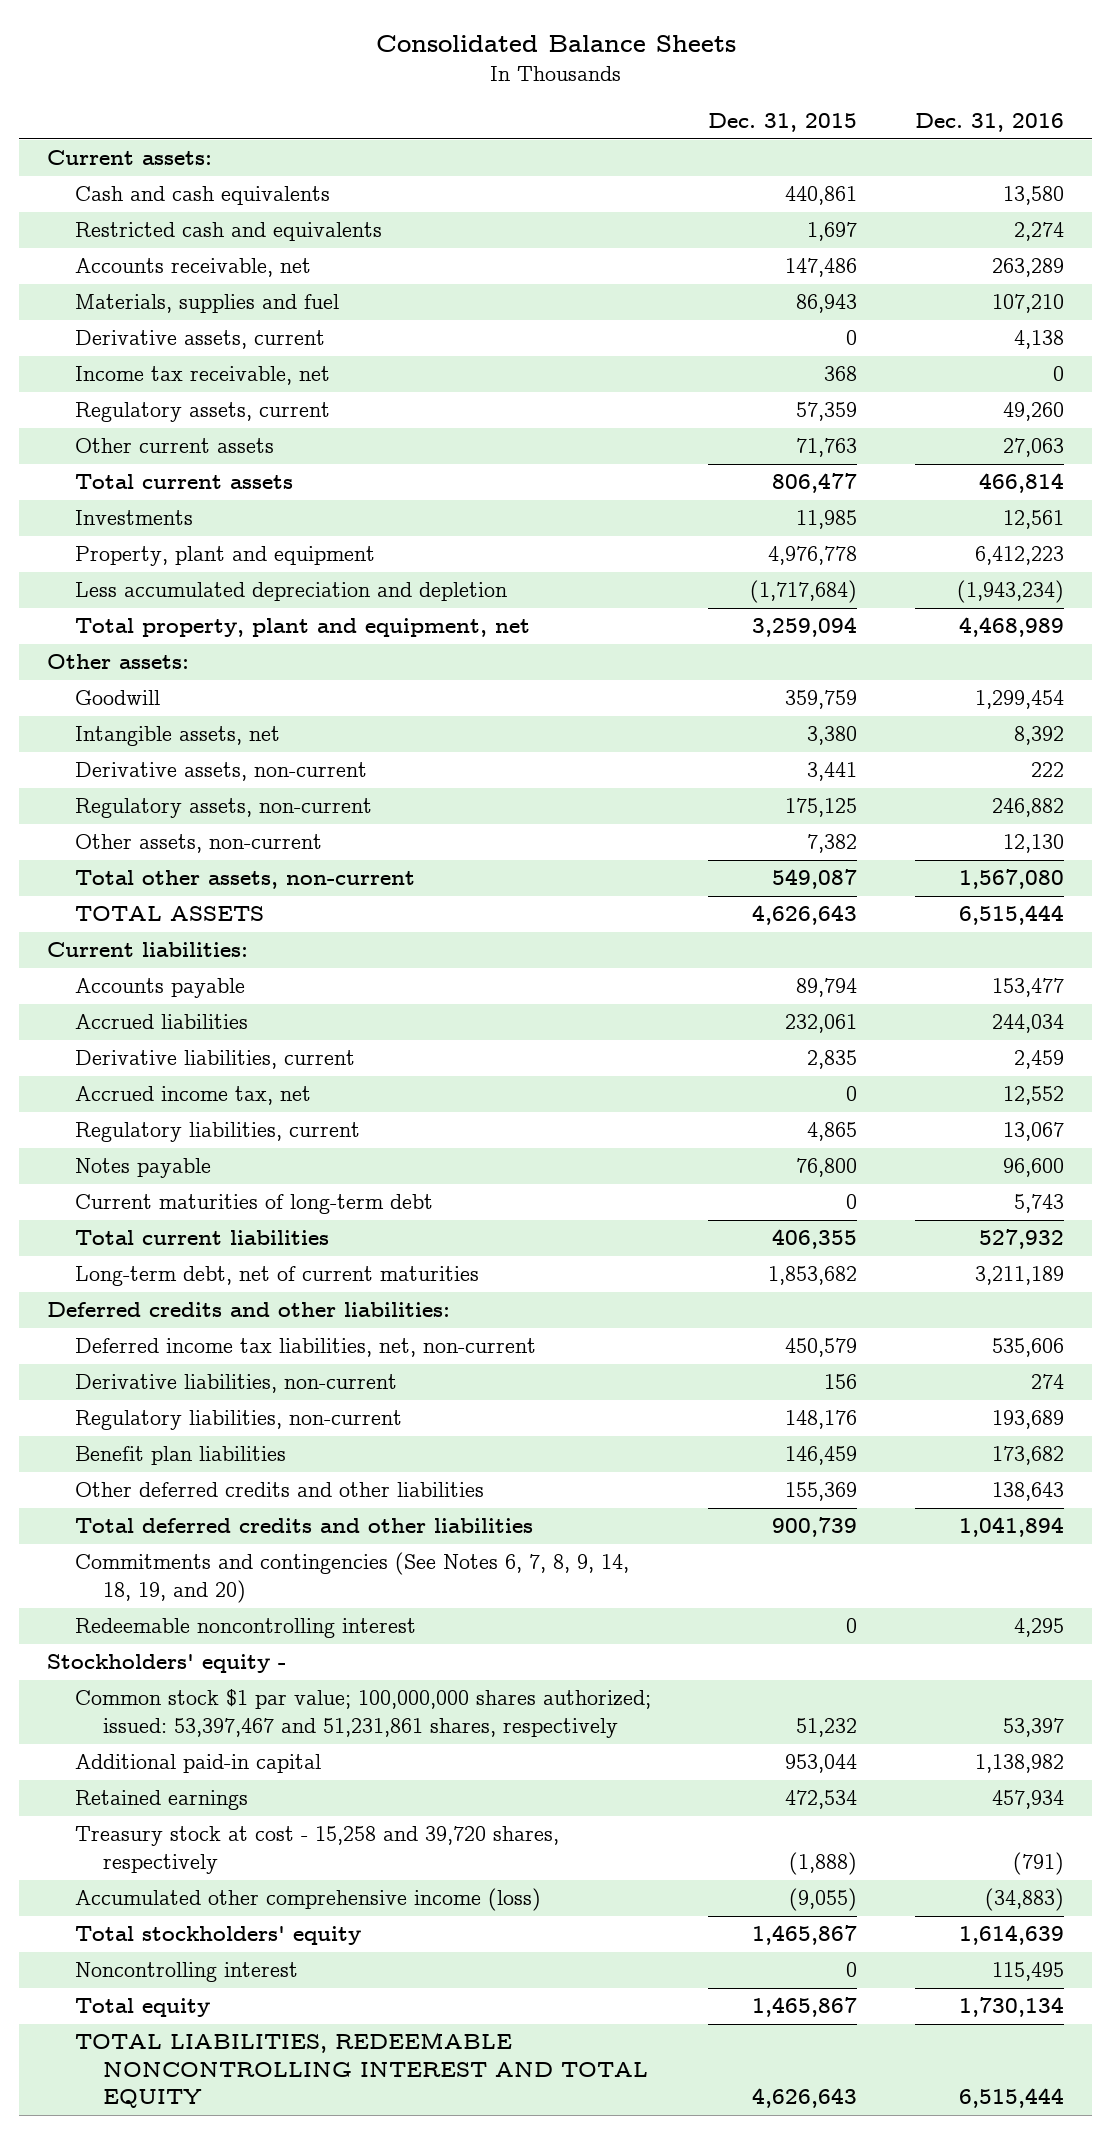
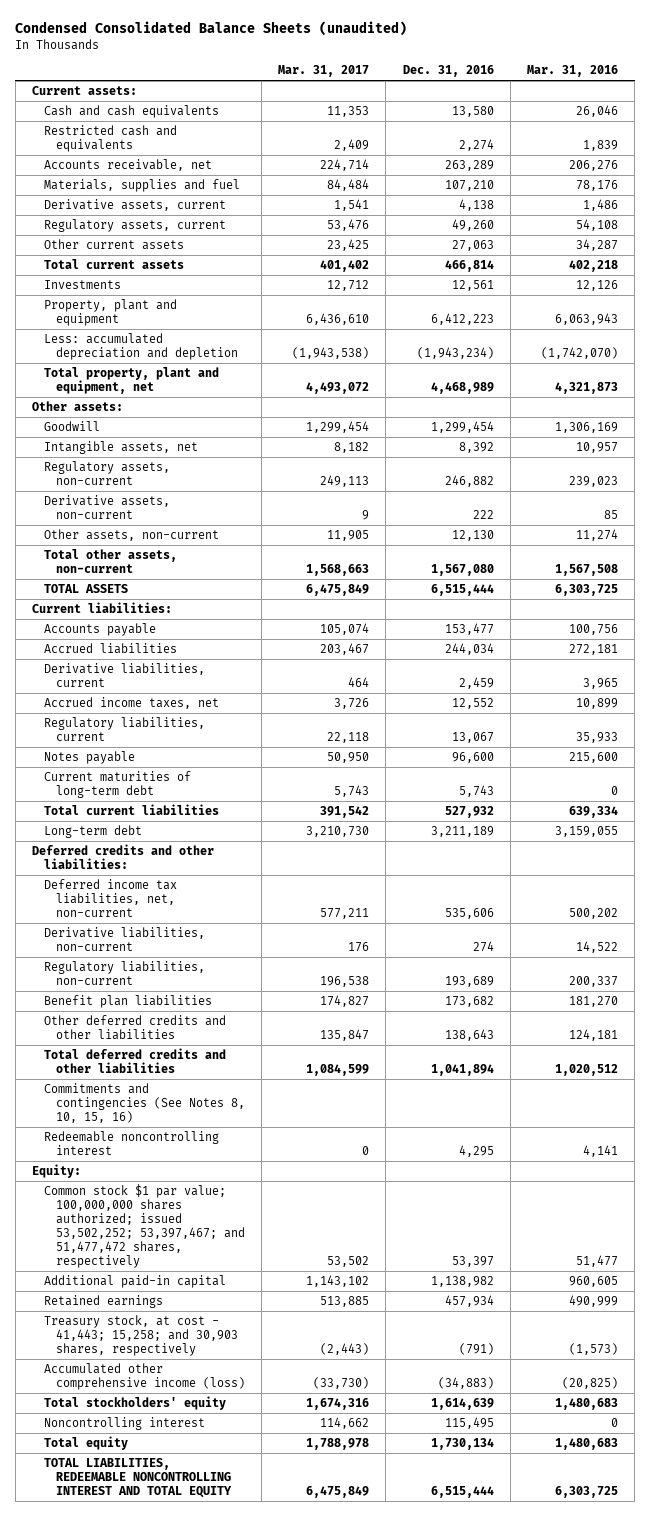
[375,35,736,53] Consolidated Balance Sheets -> [15,21,408,37] Condensed Consolidated Balance Sheets (unaudited)
[708,113,858,133] Dec. 31, 2015 -> none
none -> [278,65,370,78] Mar. 31, 2017
none -> [527,65,619,78] Mar. 31, 2016
[75,366,331,386] Income tax receivable, net -> none
[75,582,508,602] Less accumulated depreciation and depletion -> [43,333,238,361] Less: accumulated depreciation and depletion
[75,762,368,782] Derivative assets, non-current -> [43,495,170,520] Derivative assets, non-current
[75,1086,312,1106] Accrued income tax, net -> [43,697,219,710] Accrued income taxes, net
[75,1266,480,1287] Long-term debt, net of current maturities -> [43,825,142,839] Long-term debt
[75,1552,630,1603] Commitments and contingencies (See Notes 6, 7, 8, 9, 14, 18, 19, and 20) -> [43,1083,245,1124] Commitments and contingencies (See Notes 8, 10, 15, 16)
[47,1654,287,1674] Stockholders' equity - -> [32,1164,82,1179] Equity:
[75,1689,652,1738] Common stock $1 par value; 100,000,000 shares authorized; issued: 53,397,467 and 51,231,861 shares, respectively -> [43,1184,245,1269] Common stock $1 par value; 100,000,000 shares authorized; issued 53,502,252; 53,397,467; and 51,477,472 shares, respectively
[75,1826,560,1874] Treasury stock at cost - 15,258 and 39,720 shares, respectively -> [43,1315,238,1357] Treasury stock, at cost - 41,443; 15,258; and 30,903 shares, respectively

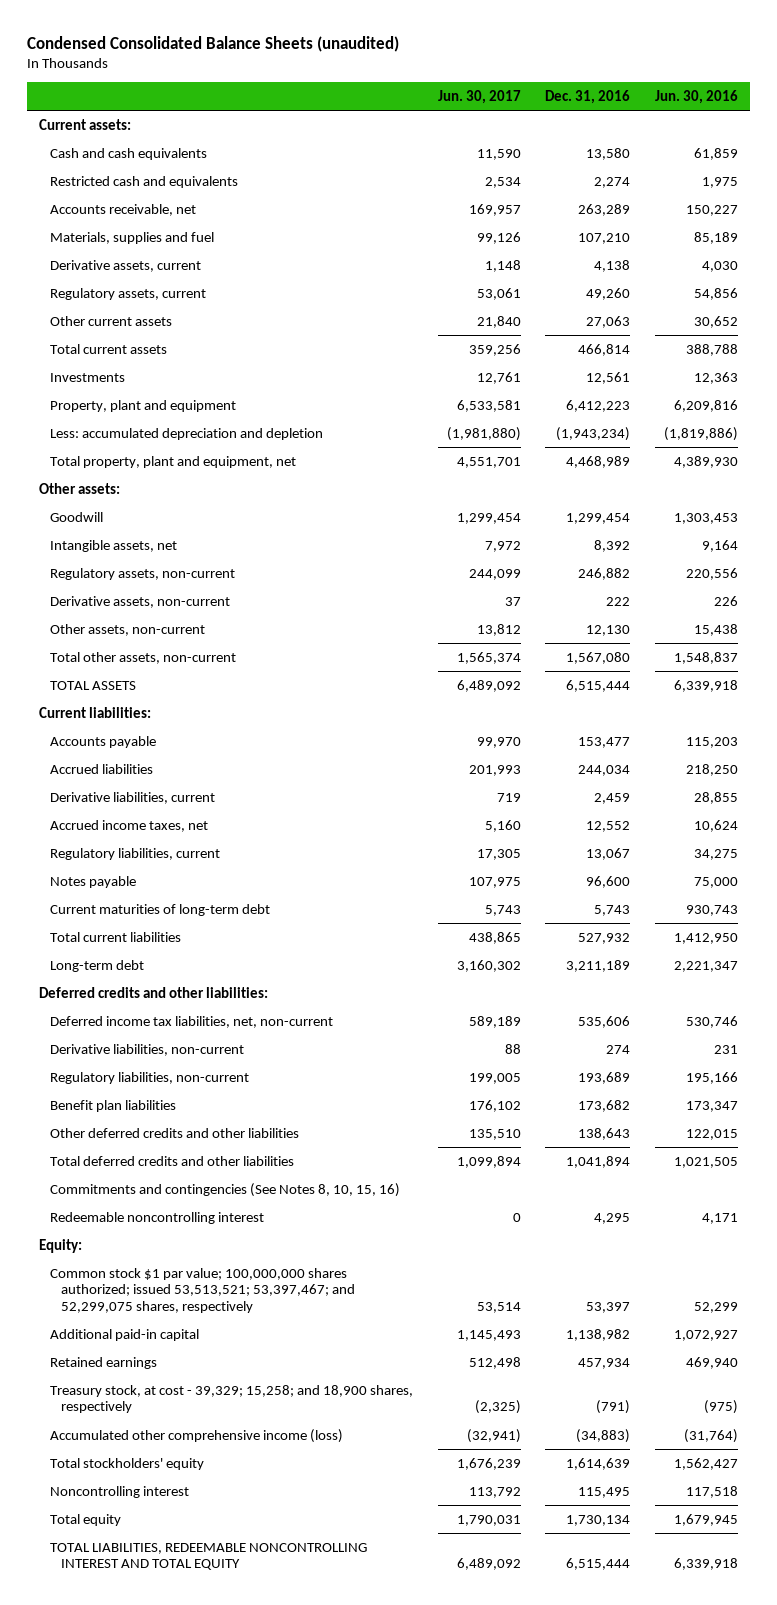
[278,65,370,78] Mar. 31, 2017 -> none
[527,65,619,78] Mar. 31, 2016 -> none
none -> [437,89,521,104] Jun. 30, 2017
none -> [654,89,738,104] Jun. 30, 2016
[43,1184,245,1269] Common stock $1 par value; 100,000,000 shares authorized; issued 53,502,252; 53,397,467; and 51,477,472 shares, respectively -> [49,1267,355,1314] Common stock $1 par value; 100,000,000 shares authorized; issued 53,513,521; 53,397,467; and 52,299,075 shares, respectively
[43,1315,238,1357] Treasury stock, at cost - 41,443; 15,258; and 30,903 shares, respectively -> [49,1384,413,1414] Treasury stock, at cost - 39,329; 15,258; and 18,900 shares, respectively

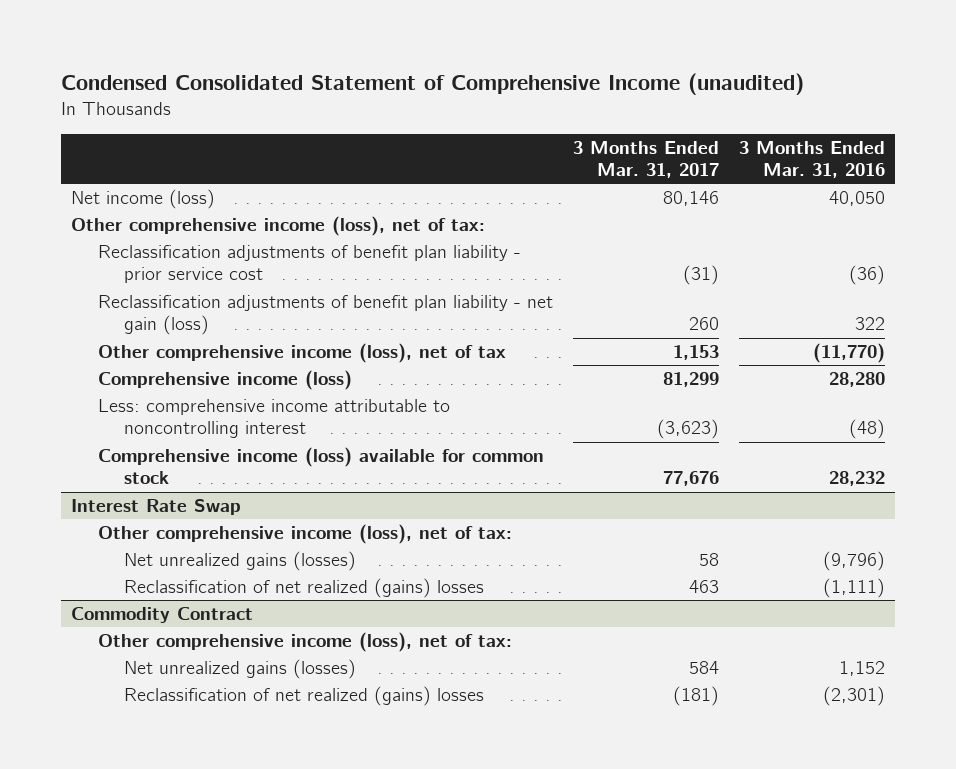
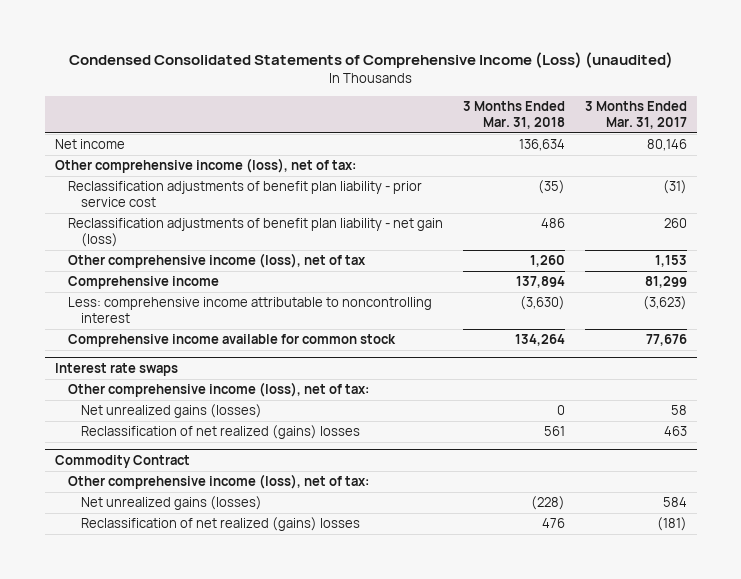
[60,72,804,95] Condensed Consolidated Statement of Comprehensive Income (unaudited) -> [68,52,673,69] Condensed Consolidated Statements of Comprehensive Income (Loss) (unaudited)
[739,140,886,179] 3 Months Ended Mar. 31, 2016 -> none
none -> [462,101,565,130] 3 Months Ended Mar. 31, 2018
[71,189,216,210] Net income (loss) -> [54,139,125,150] Net income
[97,370,352,391] Comprehensive income (loss) -> [68,276,220,290] Comprehensive income
[97,447,544,485] Comprehensive income (loss) available for common stock -> [68,334,397,348] Comprehensive income available for common stock
[71,499,242,516] Interest Rate Swap -> [54,363,178,377] Interest rate swaps

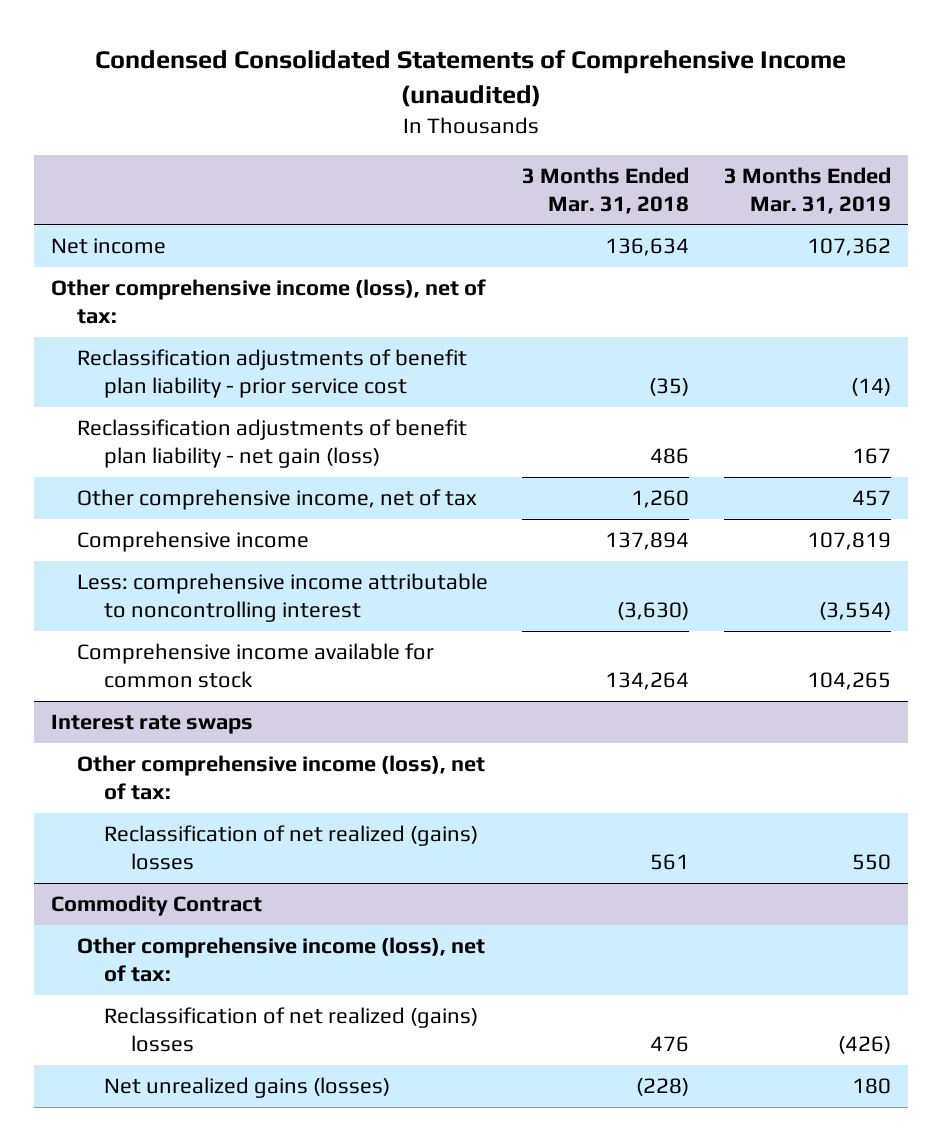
[68,52,673,69] Condensed Consolidated Statements of Comprehensive Income (Loss) (unaudited) -> [94,49,846,107] Condensed Consolidated Statements of Comprehensive Income (unaudited)
[584,101,687,130] 3 Months Ended Mar. 31, 2017 -> none
none -> [723,167,891,214] 3 Months Ended Mar. 31, 2019
[68,253,367,269] Other comprehensive income (loss), net of tax -> [77,489,478,511] Other comprehensive income, net of tax
[81,404,263,419] Net unrealized gains (losses) -> none
[81,496,263,511] Net unrealized gains (losses) -> [103,1077,390,1099] Net unrealized gains (losses)

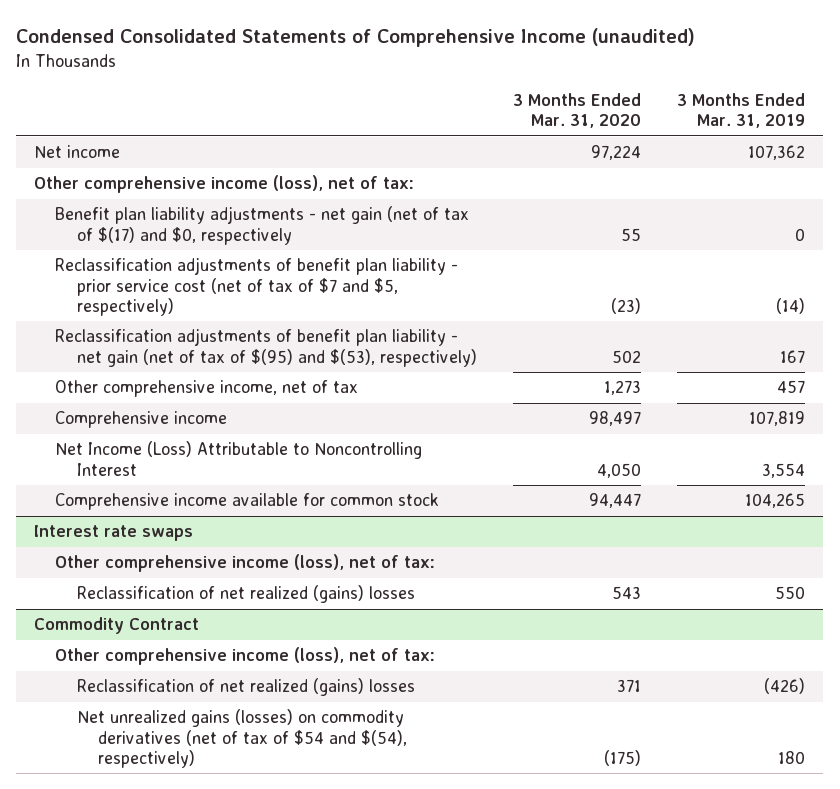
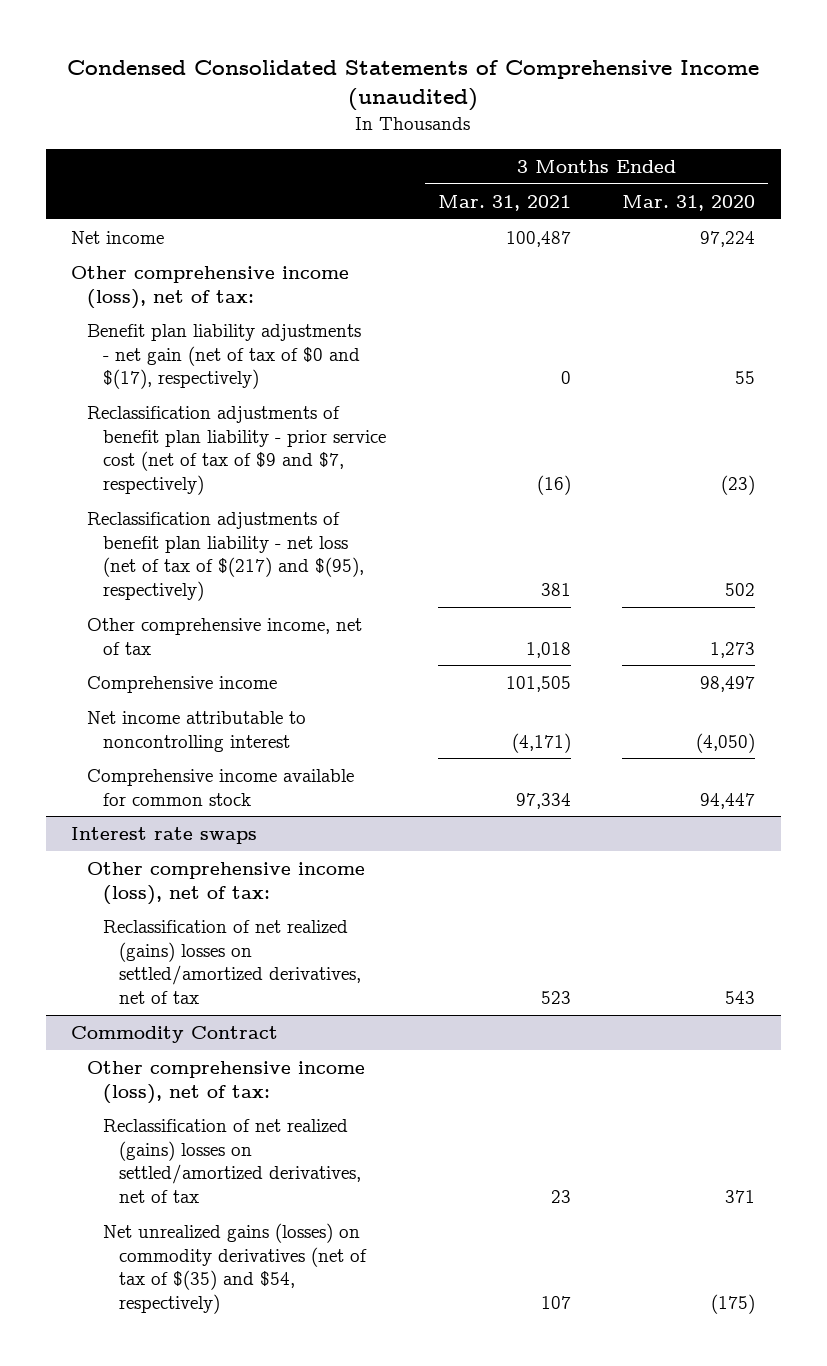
[677,93,806,129] 3 Months Ended Mar. 31, 2019 -> none
none -> [437,194,571,211] Mar. 31, 2021
[55,206,470,245] Benefit plan liability adjustments - net gain (net of tax of $(17) and $0, respectively -> [87,323,362,390] Benefit plan liability adjustments - net gain (net of tax of $0 and $(17), respectively)
[55,257,459,316] Reclassification adjustments of benefit plan liability - prior service cost (net of tax of $7 and $5, respectively) -> [87,405,387,495] Reclassification adjustments of benefit plan liability - prior service cost (net of tax of $9 and $7, respectively)
[55,328,477,367] Reclassification adjustments of benefit plan liability - net gain (net of tax of $(95) and $(53), respectively) -> [87,511,365,601] Reclassification adjustments of benefit plan liability - net loss (net of tax of $(217) and $(95), respectively)
[55,441,423,476] Net Income (Loss) Attributable to Noncontrolling Interest -> [87,710,307,752] Net income attributable to noncontrolling interest
[596,462,641,478] 4,050 -> [696,732,756,753] (4,050)
[76,585,415,604] Reclassification of net realized (gains) losses -> [103,919,362,1004] Reclassification of net realized (gains) losses on settled/amortized derivatives, net of tax
[76,678,415,697] Reclassification of net realized (gains) losses -> [103,1118,362,1203] Reclassification of net realized (gains) losses on settled/amortized derivatives, net of tax
[76,709,407,768] Net unrealized gains (losses) on commodity derivatives (net of tax of $54 and $(54), respectively) -> [103,1222,368,1314] Net unrealized gains (losses) on commodity derivatives (net of tax of $(35) and $54, respectively)

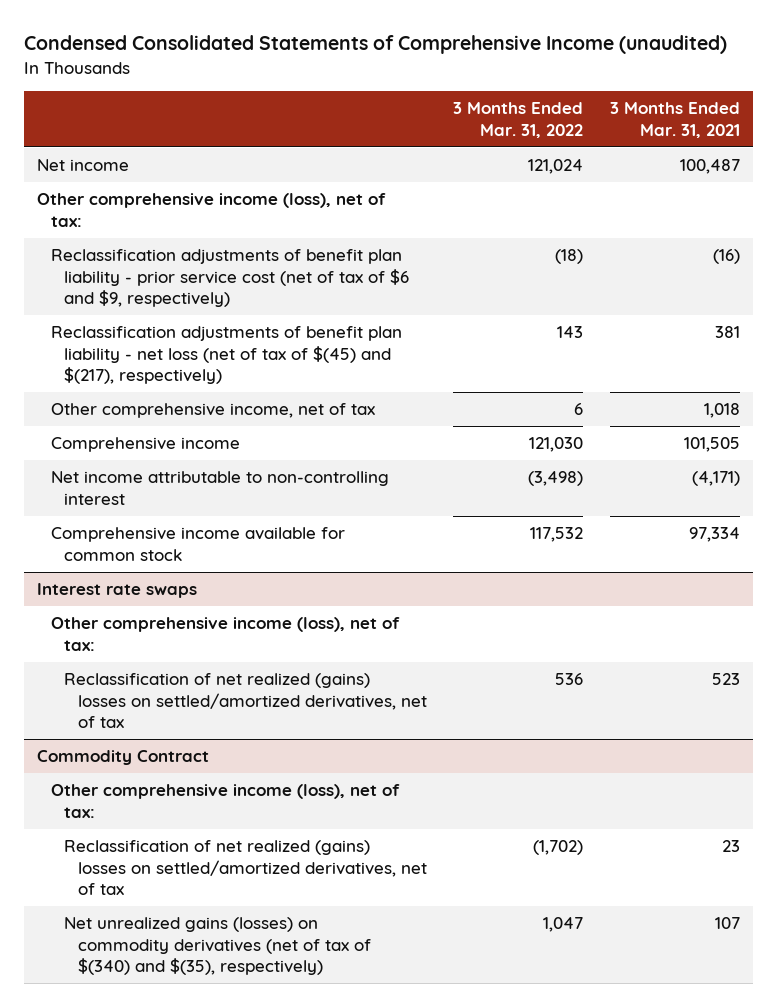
[622,194,756,211] Mar. 31, 2020 -> none
none -> [453,102,584,138] 3 Months Ended Mar. 31, 2022
[87,323,362,390] Benefit plan liability adjustments - net gain (net of tax of $0 and $(17), respectively) -> none
[87,405,387,495] Reclassification adjustments of benefit plan liability - prior service cost (net of tax of $9 and $7, respectively) -> [50,249,410,308] Reclassification adjustments of benefit plan liability - prior service cost (net of tax of $6 and $9, respectively)
[87,511,365,601] Reclassification adjustments of benefit plan liability - net loss (net of tax of $(217) and $(95), respectively) -> [50,326,402,385] Reclassification adjustments of benefit plan liability - net loss (net of tax of $(45) and $(217), respectively)
[87,710,307,752] Net income attributable to noncontrolling interest -> [50,471,389,505] Net income attributable to non-controlling interest
[103,1222,368,1314] Net unrealized gains (losses) on commodity derivatives (net of tax of $(35) and $54, respectively) -> [64,917,371,976] Net unrealized gains (losses) on commodity derivatives (net of tax of $(340) and $(35), respectively)

